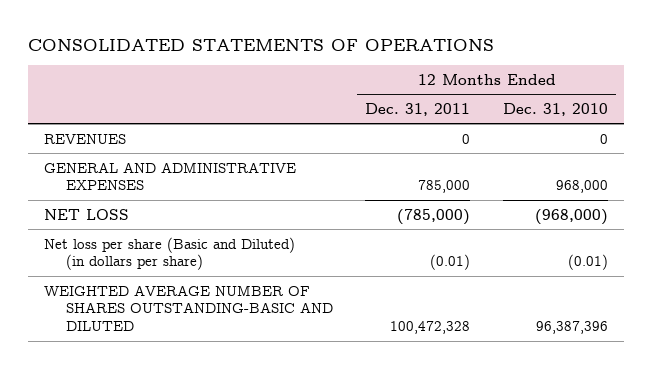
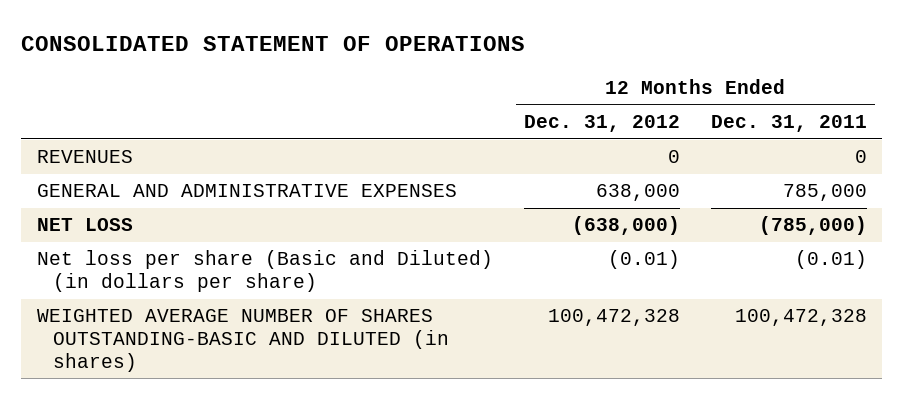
[27,38,494,51] CONSOLIDATED STATEMENTS OF OPERATIONS -> [20,36,525,52] CONSOLIDATED STATEMENT OF OPERATIONS
[503,102,609,116] Dec. 31, 2010 -> none
none -> [523,115,680,133] Dec. 31, 2012
[44,284,333,332] WEIGHTED AVERAGE NUMBER OF SHARES OUTSTANDING-BASIC AND DILUTED -> [36,309,450,372] WEIGHTED AVERAGE NUMBER OF SHARES OUTSTANDING-BASIC AND DILUTED (in shares)

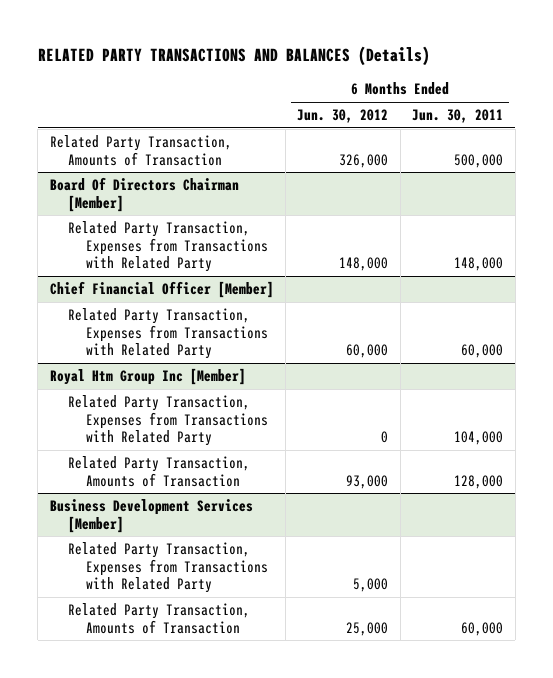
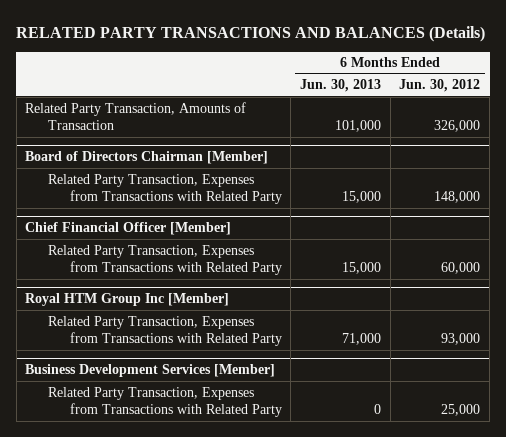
[412,109,504,124] Jun. 30, 2011 -> none
none -> [300,79,382,93] Jun. 30, 2013
[49,177,239,212] Board Of Directors Chairman [Member] -> [25,151,269,165] Board of Directors Chairman [Member]
[67,456,250,487] Related Party Transaction, Amounts of Transaction -> none
[49,368,246,386] Royal Htm Group Inc [Member] -> [25,293,230,307] Royal HTM Group Inc [Member]
[381,430,389,443] 0 -> [441,333,481,346] 93,000
[67,603,250,634] Related Party Transaction, Amounts of Transaction -> none
[353,577,389,592] 5,000 -> [441,404,481,417] 25,000

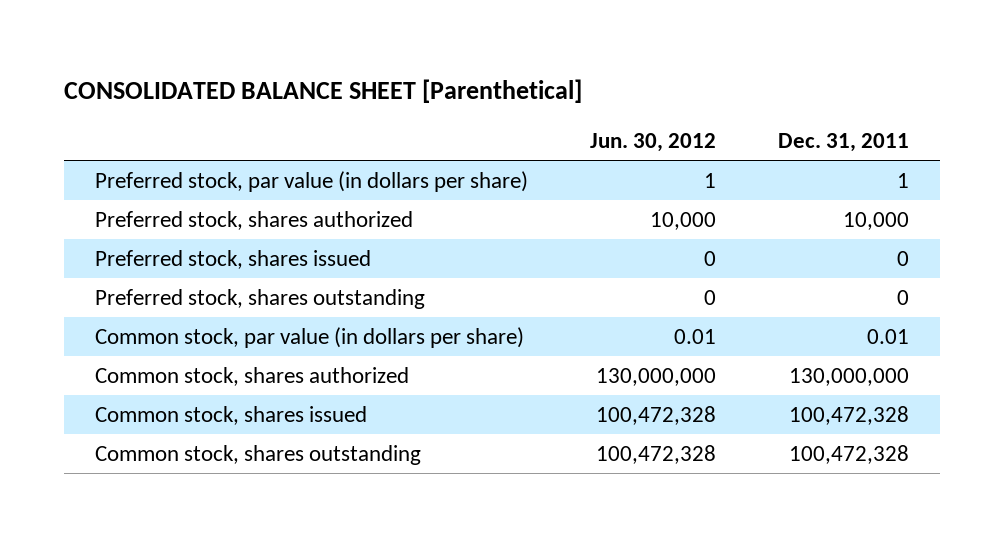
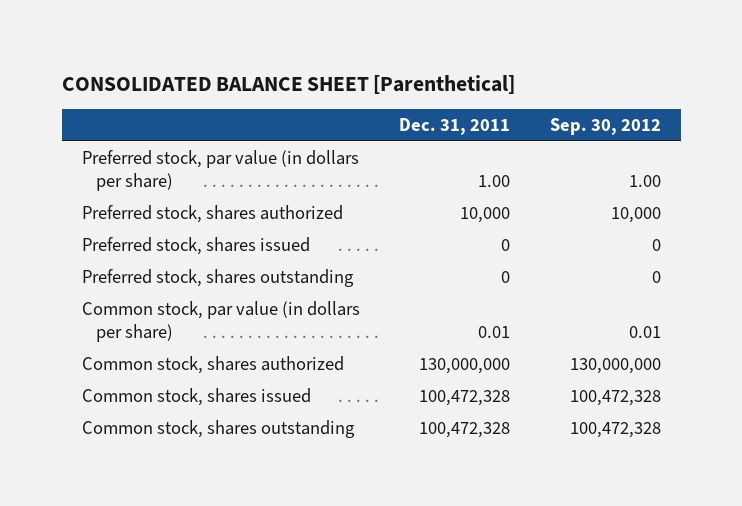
[590,132,717,152] Jun. 30, 2012 -> none
none -> [549,118,661,136] Sep. 30, 2012
[897,172,910,188] 1 -> [478,175,511,188] 1.00

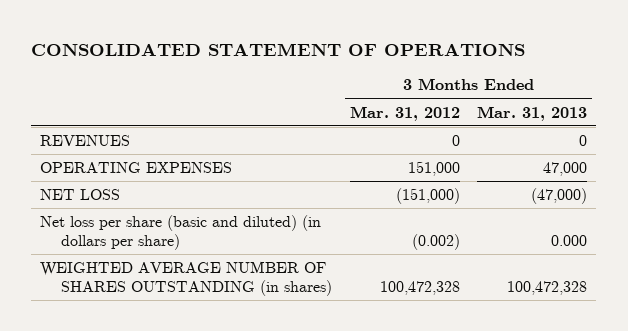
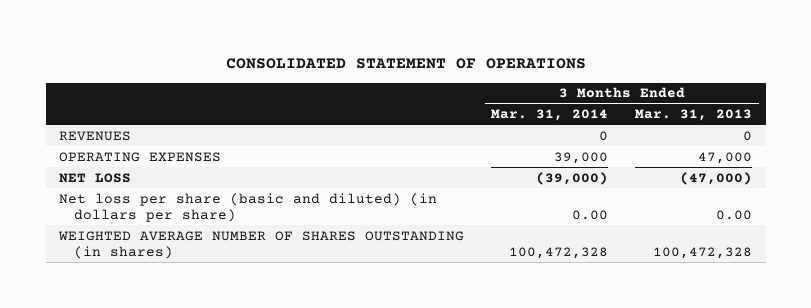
[349,105,460,121] Mar. 31, 2012 -> none
none -> [491,109,609,122] Mar. 31, 2014
[551,235,588,247] 0.000 -> [716,210,753,221] 0.00

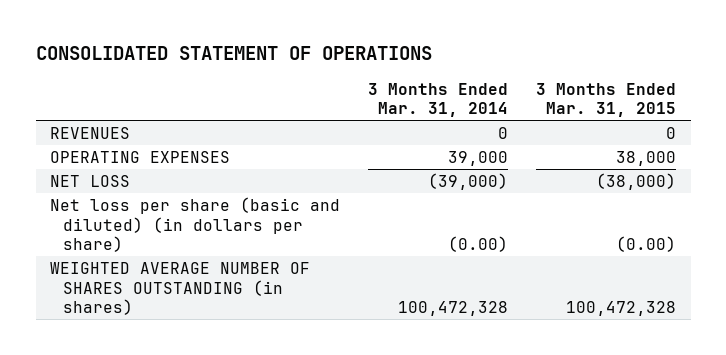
[635,109,753,122] Mar. 31, 2013 -> none
none -> [536,82,677,118] 3 Months Ended Mar. 31, 2015
[572,210,609,221] 0.00 -> [448,236,509,253] (0.00)

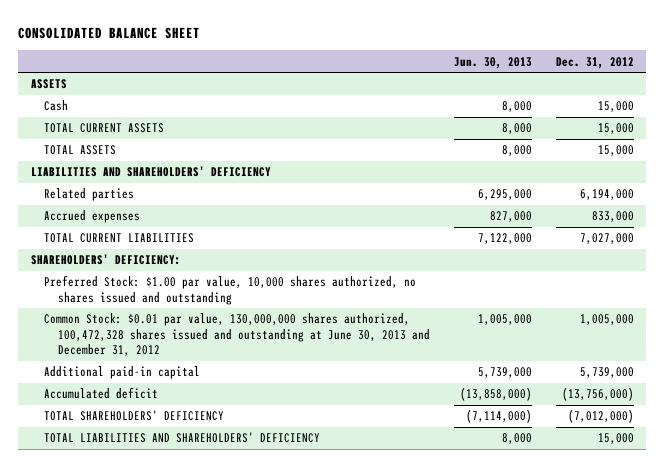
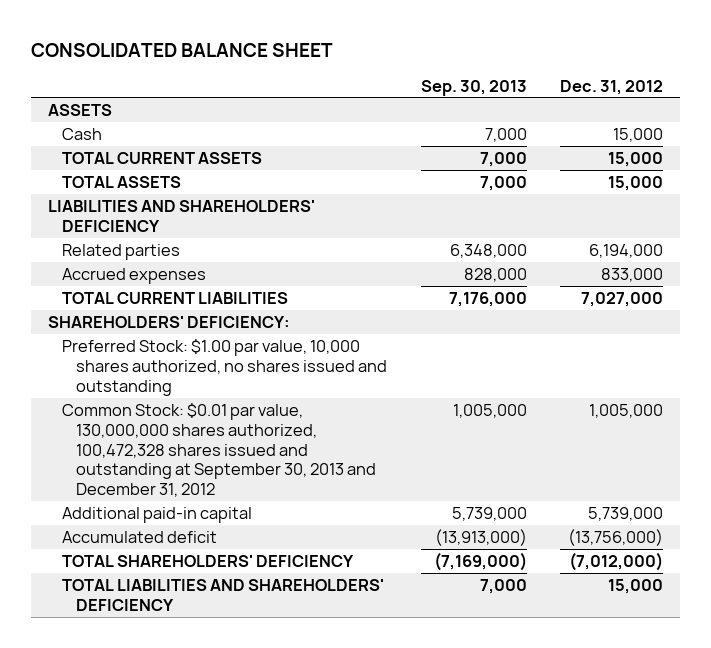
[453,56,532,69] Jun. 30, 2013 -> none
none -> [420,79,527,96] Sep. 30, 2013
[44,313,430,357] Common Stock: $0.01 par value, 130,000,000 shares authorized, 100,472,328 shares issued and outstanding at June 30, 2013 and December 31, 2012 -> [62,402,377,498] Common Stock: $0.01 par value, 130,000,000 shares authorized, 100,472,328 shares issued and outstanding at September 30, 2013 and December 31, 2012

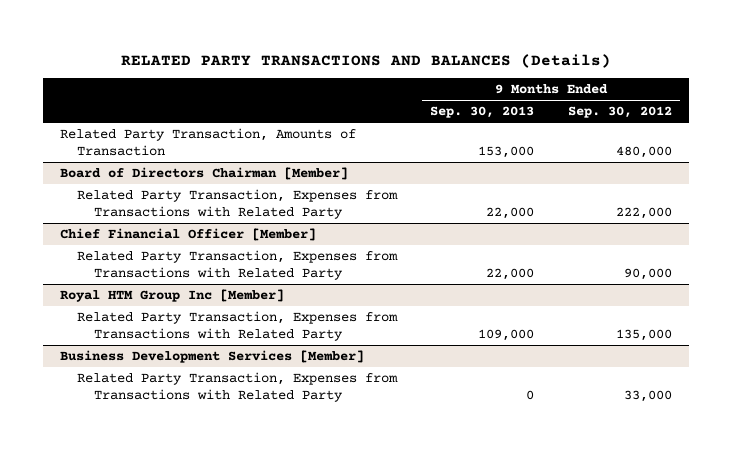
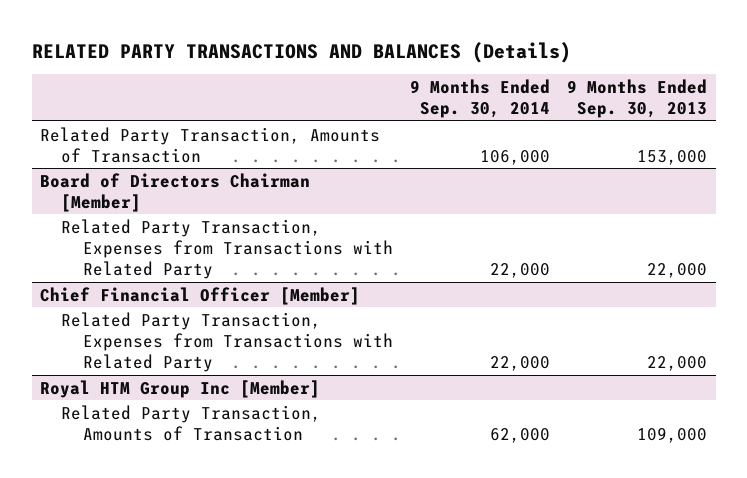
[567,106,672,119] Sep. 30, 2012 -> none
none -> [409,78,550,119] 9 Months Ended Sep. 30, 2014
[76,310,398,341] Related Party Transaction, Expenses from Transactions with Related Party -> none
[59,349,364,363] Business Development Services [Member] -> none
[76,371,398,402] Related Party Transaction, Expenses from Transactions with Related Party -> none
none -> [61,404,322,441] Related Party Transaction, Amounts of Transaction

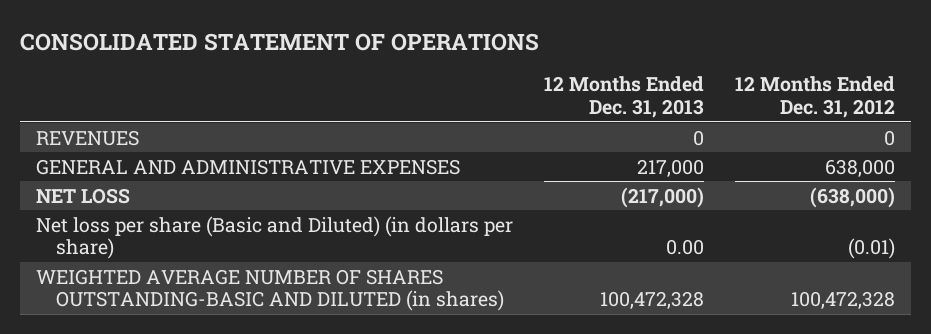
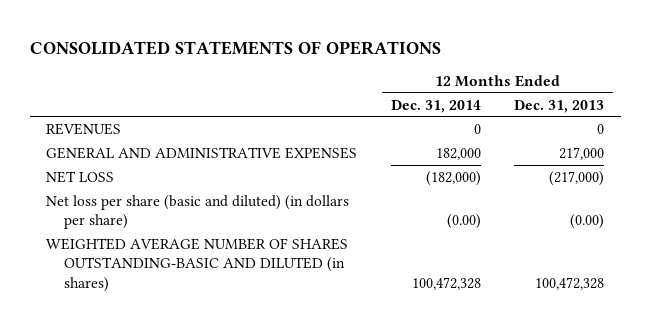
[20,33,540,52] CONSOLIDATED STATEMENT OF OPERATIONS -> [29,40,441,55] CONSOLIDATED STATEMENTS OF OPERATIONS
[735,76,896,118] 12 Months Ended Dec. 31, 2012 -> none
none -> [390,99,481,113] Dec. 31, 2014
[35,215,513,260] Net loss per share (Basic and Diluted) (in dollars per share) -> [46,194,350,230] Net loss per share (basic and diluted) (in dollars per share)
[665,239,704,256] 0.00 -> [570,214,605,230] (0.00)

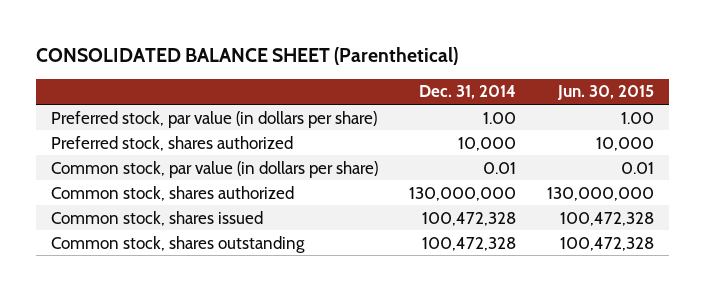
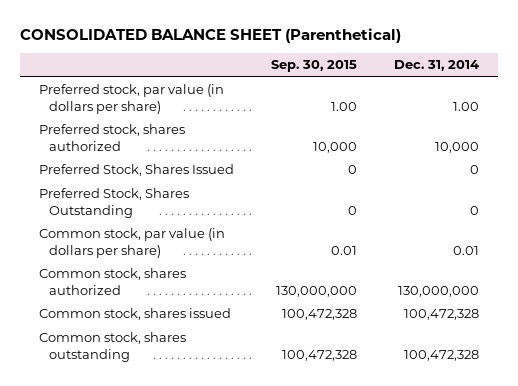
[556,85,654,101] Jun. 30, 2015 -> none
none -> [270,60,357,73] Sep. 30, 2015
none -> [38,164,234,177] Preferred Stock, Shares Issued
none -> [38,188,189,219] Preferred Stock, Shares Outstanding

